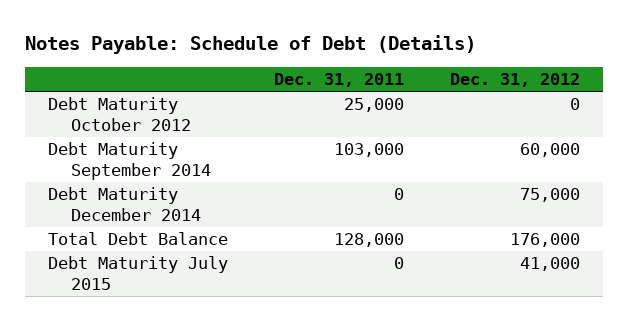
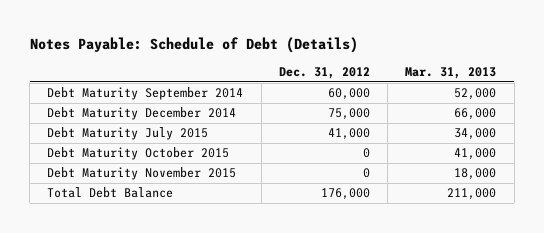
[273,73,404,88] Dec. 31, 2011 -> none
none -> [405,67,497,80] Mar. 31, 2013
[47,97,191,131] Debt Maturity October 2012 -> none
none -> [47,147,230,161] Debt Maturity October 2015
none -> [47,167,237,181] Debt Maturity November 2015
[47,232,228,246] Total Debt Balance -> [47,187,174,199] Total Debt Balance

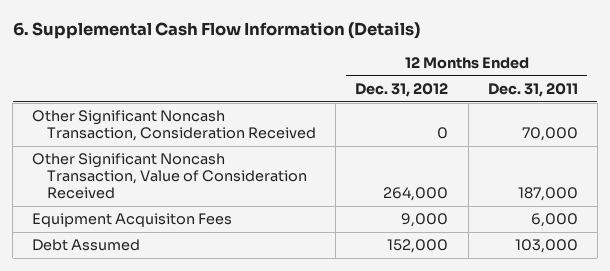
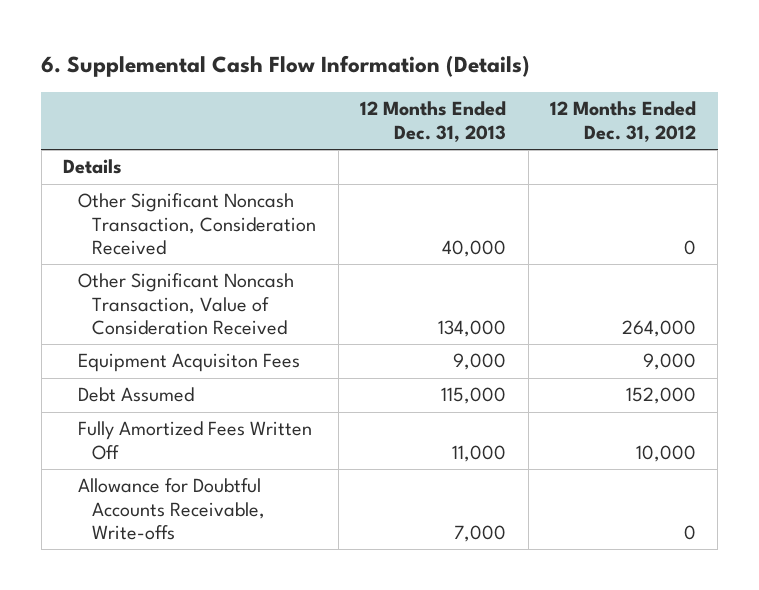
[487,82,578,97] Dec. 31, 2011 -> none
none -> [360,101,507,142] 12 Months Ended Dec. 31, 2013
none -> [63,159,123,175] Details
none -> [77,421,312,460] Fully Amortized Fees Written Off
none -> [77,478,266,541] Allowance for Doubtful Accounts Receivable, Write-offs

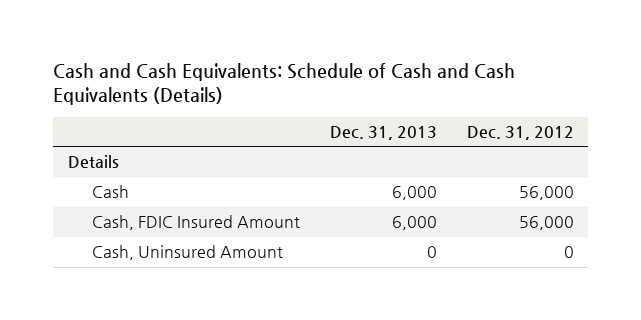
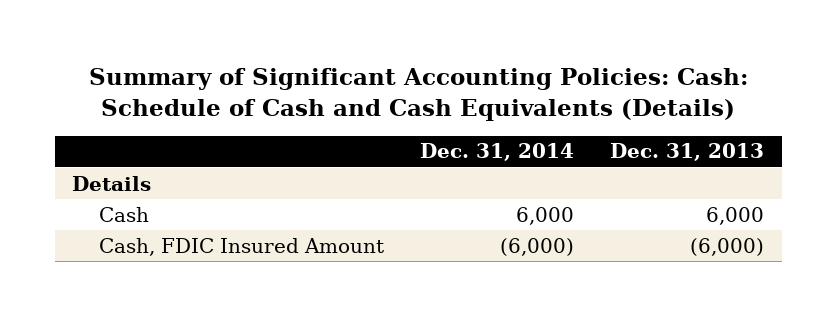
[52,63,515,106] Cash and Cash Equivalents: Schedule of Cash and Cash Equivalents (Details) -> [89,68,749,121] Summary of Significant Accounting Policies: Cash: Schedule of Cash and Cash Equivalents (Details)
[466,125,574,140] Dec. 31, 2012 -> none
none -> [420,143,575,162] Dec. 31, 2014
[92,245,284,261] Cash, Uninsured Amount -> none
[391,216,437,231] 6,000 -> [689,237,764,256] (6,000)

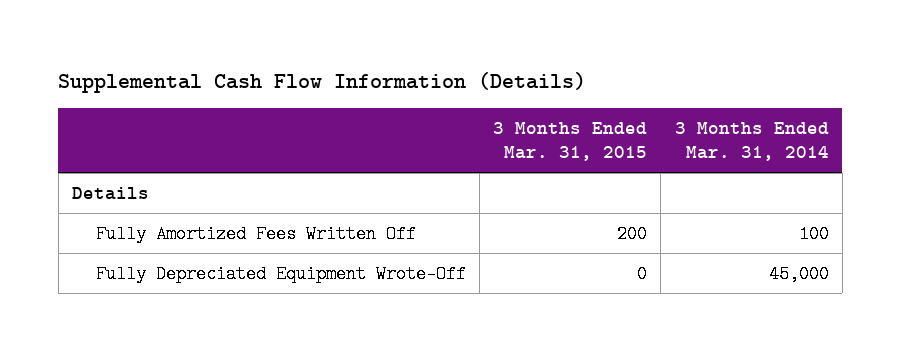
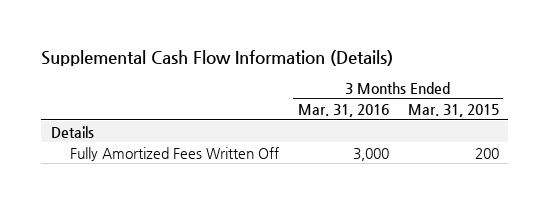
[674,121,829,162] 3 Months Ended Mar. 31, 2014 -> none
none -> [297,104,389,118] Mar. 31, 2016
[95,264,466,283] Fully Depreciated Equipment Wrote-Off -> none

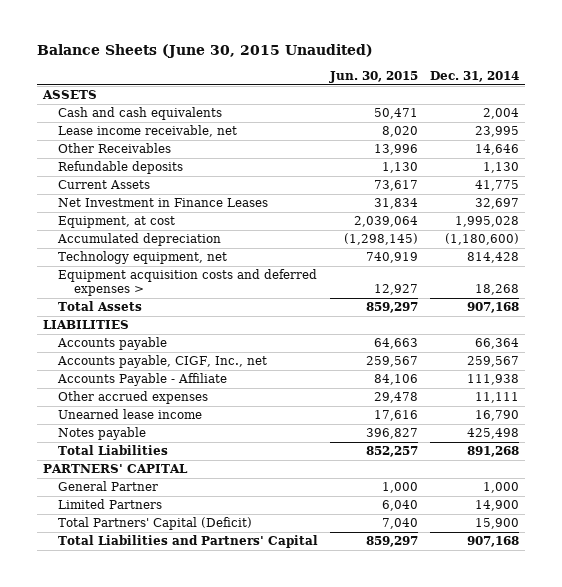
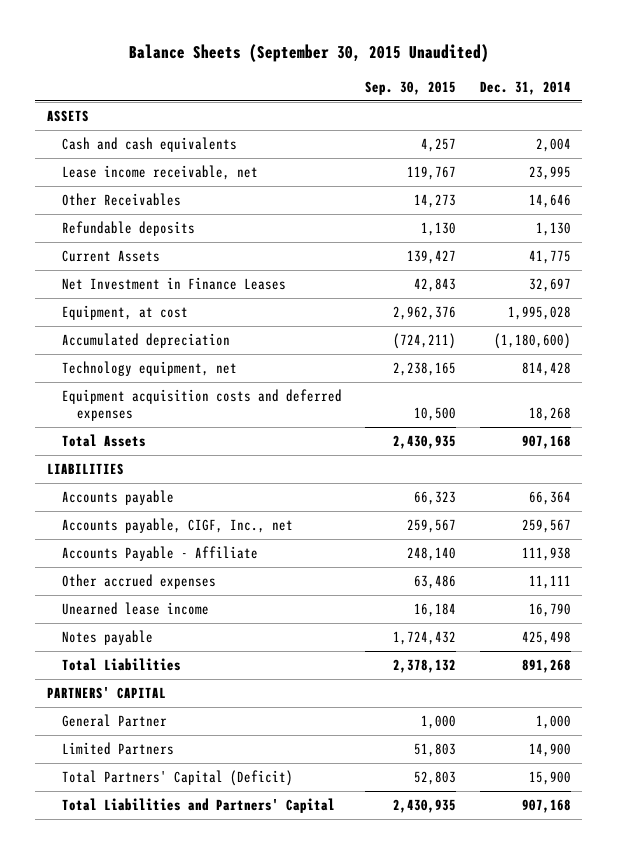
[36,43,373,58] Balance Sheets (June 30, 2015 Unaudited) -> [128,43,489,62] Balance Sheets (September 30, 2015 Unaudited)
[329,70,419,83] Jun. 30, 2015 -> none
none -> [365,80,457,95] Sep. 30, 2015
[58,269,318,297] Equipment acquisition costs and deferred expenses > -> [61,389,342,422] Equipment acquisition costs and deferred expenses

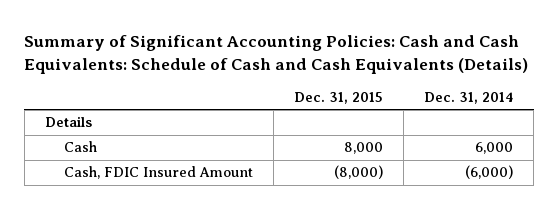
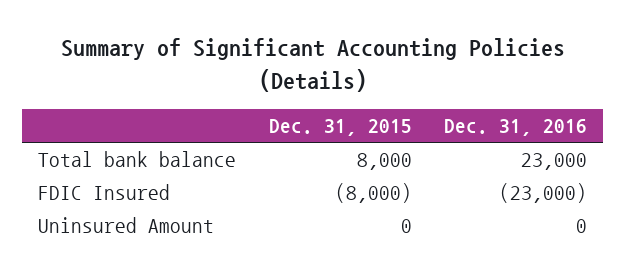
[24,35,529,75] Summary of Significant Accounting Policies: Cash and Cash Equivalents: Schedule of Cash and Cash Equivalents (Details) -> [60,37,565,92] Summary of Significant Accounting Policies (Details)
[424,92,514,105] Dec. 31, 2014 -> none
none -> [443,119,587,137] Dec. 31, 2016
[45,116,93,128] Details -> none
[63,141,97,153] Cash -> [38,151,237,168] Total bank balance
[63,166,253,180] Cash, FDIC Insured Amount -> [38,184,171,201] FDIC Insured
none -> [38,217,215,234] Uninsured Amount

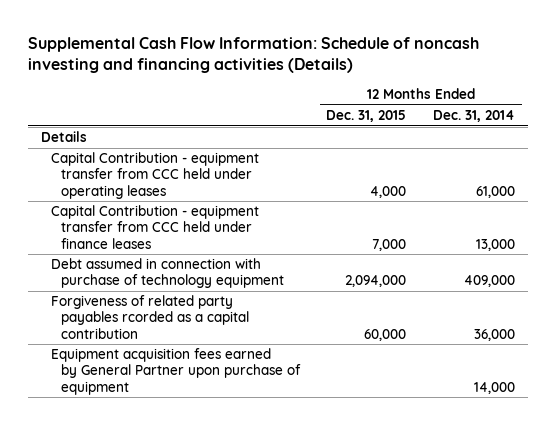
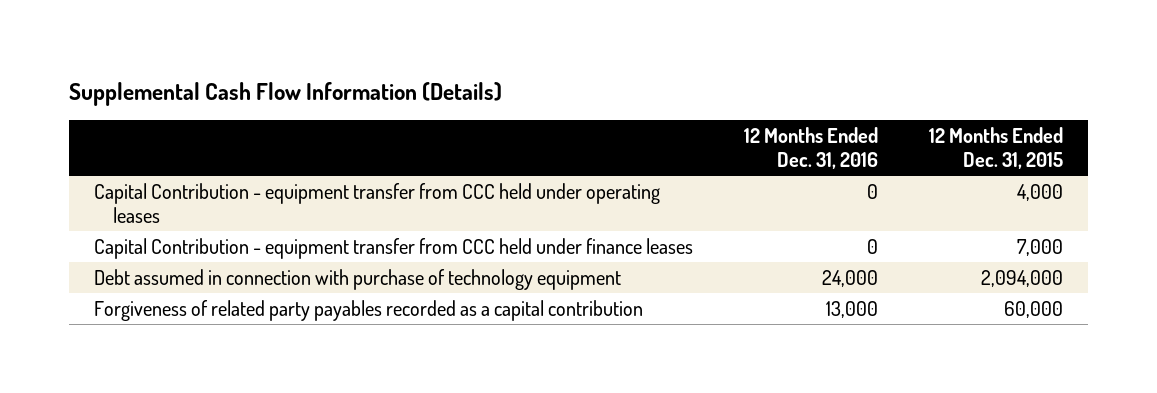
[27,36,479,74] Supplemental Cash Flow Information: Schedule of noncash investing and financing activities (Details) -> [69,82,503,107] Supplemental Cash Flow Information (Details)
[432,109,515,122] Dec. 31, 2014 -> none
none -> [743,127,878,170] 12 Months Ended Dec. 31, 2016
[40,131,87,143] Details -> none
[50,348,301,395] Equipment acquisition fees earned by General Partner upon purchase of equipment -> none
[50,295,249,339] Forgiveness of related party payables rcorded as a capital contribution -> [94,299,644,321] Forgiveness of related party payables recorded as a capital contribution

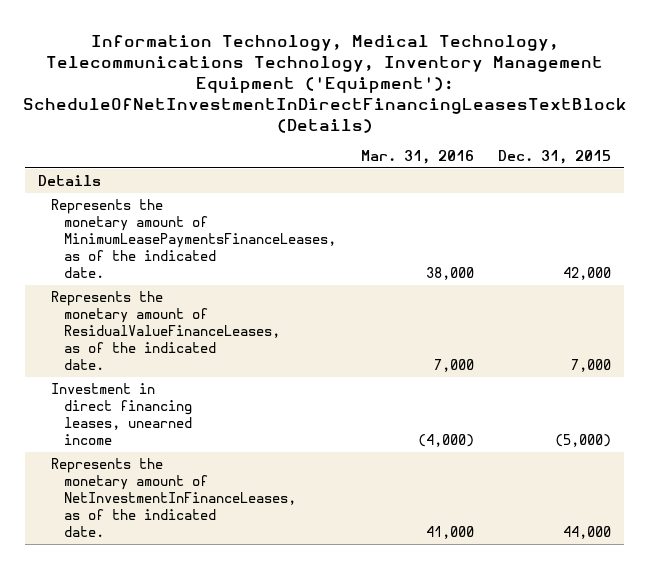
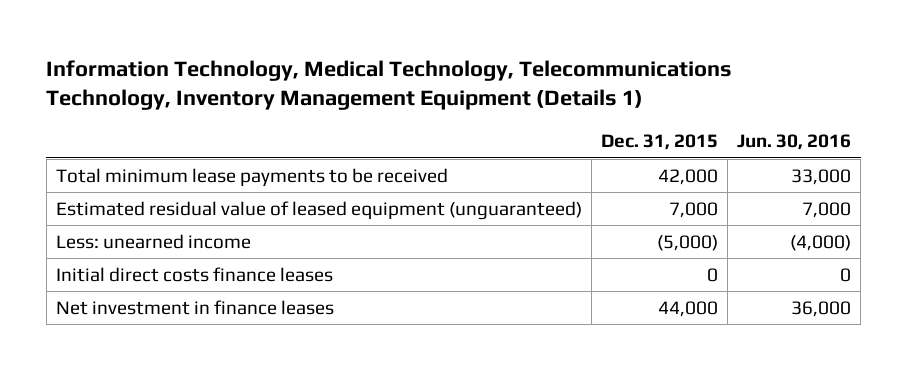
[22,34,627,133] Information Technology, Medical Technology, Telecommunications Technology, Inventory Management Equipment ('Equipment'): ScheduleOfNetInvestmentInDirectFinancingLeasesTextBlock (Details) -> [46,59,733,111] Information Technology, Medical Technology, Telecommunications Technology, Inventory Management Equipment (Details 1)
[360,150,474,165] Mar. 31, 2016 -> none
none -> [737,134,852,151] Jun. 30, 2016
[37,174,101,186] Details -> none
[50,198,337,279] Represents the monetary amount of MinimumLeasePaymentsFinanceLeases, as of the indicated date. -> [55,167,448,186] Total minimum lease payments to be received
[50,290,281,371] Represents the monetary amount of ResidualValueFinanceLeases, as of the indicated date. -> [55,200,582,220] Estimated residual value of leased equipment (unguaranteed)
[50,382,193,446] Investment in direct financing leases, unearned income -> [55,233,251,249] Less: unearned income
none -> [55,266,333,282] Initial direct costs finance leases
[50,457,297,538] Represents the monetary amount of NetInvestmentInFinanceLeases, as of the indicated date. -> [55,299,334,315] Net investment in finance leases

